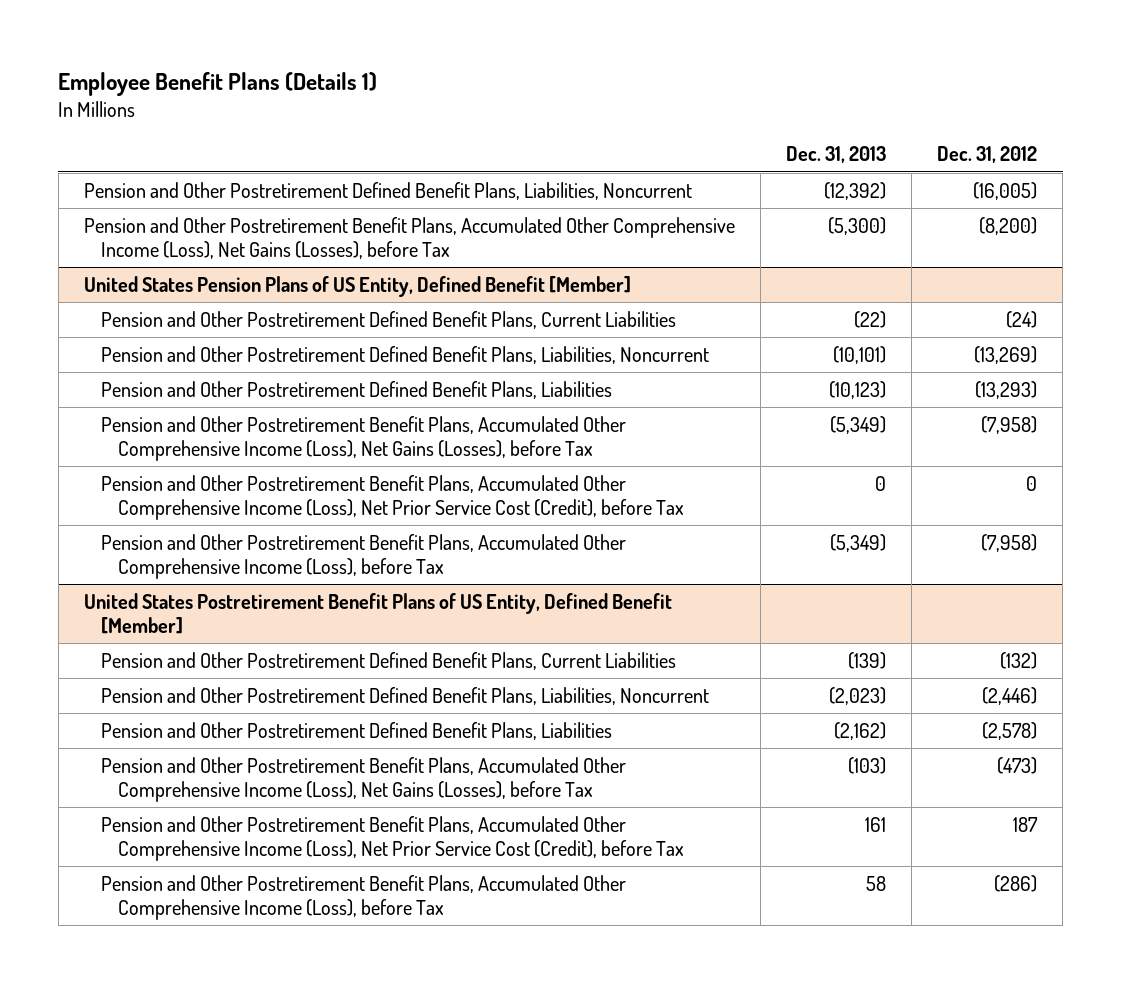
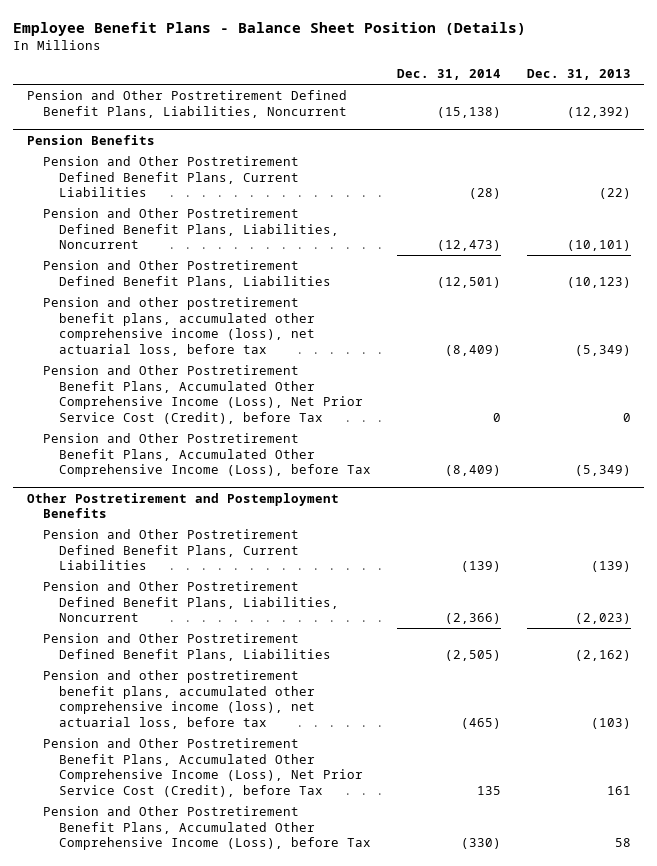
[58,71,378,96] Employee Benefit Plans (Details 1) -> [13,22,527,37] Employee Benefit Plans - Balance Sheet Position (Details)
[937,146,1038,164] Dec. 31, 2012 -> none
none -> [396,69,501,81] Dec. 31, 2014
[83,216,735,259] Pension and Other Postretirement Benefit Plans, Accumulated Other Comprehensive Income (Loss), Net Gains (Losses), before Tax -> none
[83,275,631,297] United States Pension Plans of US Entity, Defined Benefit [Member] -> none
none -> [26,134,155,145] Pension Benefits
[101,415,627,461] Pension and Other Postretirement Benefit Plans, Accumulated Other Comprehensive Income (Loss), Net Gains (Losses), before Tax -> [42,297,315,356] Pension and other postretirement benefit plans, accumulated other comprehensive income (loss), net actuarial loss, before tax
[83,592,672,634] United States Postretirement Benefit Plans of US Entity, Defined Benefit [Member] -> none
none -> [26,492,339,519] Other Postretirement and Postemployment Benefits
[101,756,627,802] Pension and Other Postretirement Benefit Plans, Accumulated Other Comprehensive Income (Loss), Net Gains (Losses), before Tax -> [42,670,315,729] Pension and other postretirement benefit plans, accumulated other comprehensive income (loss), net actuarial loss, before tax

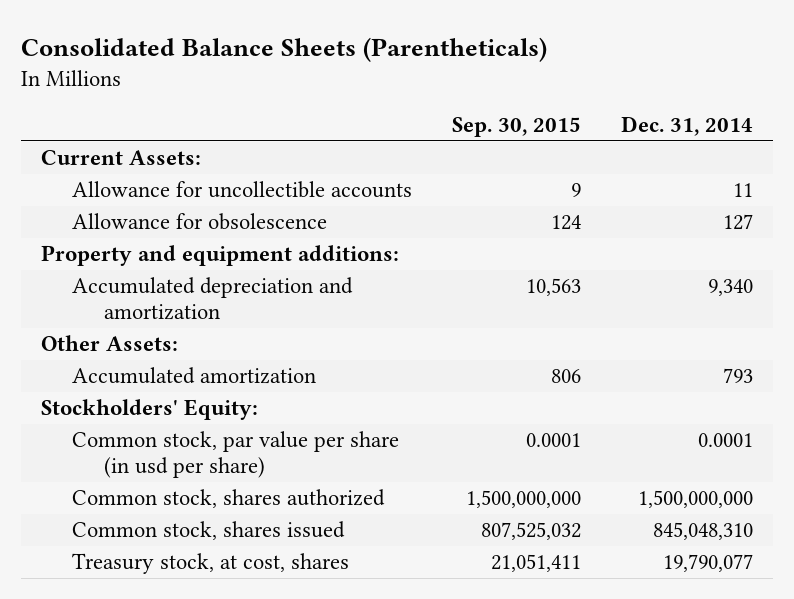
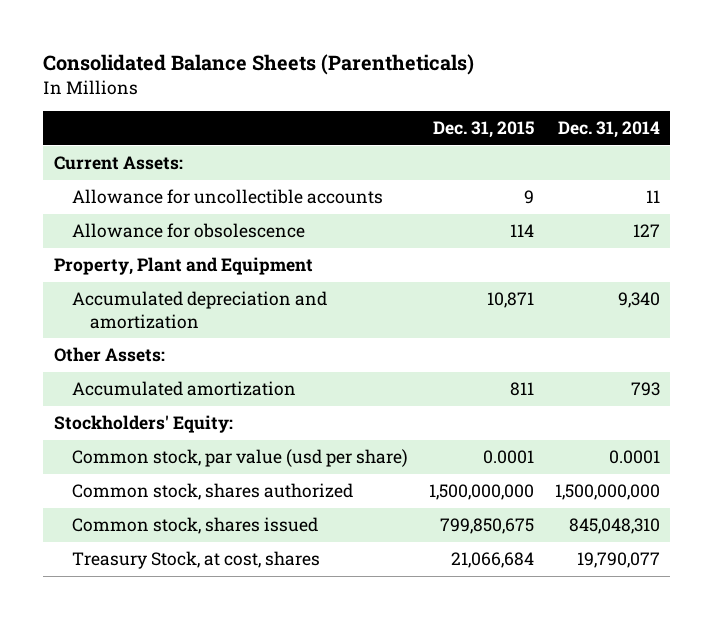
[452,117,582,138] Sep. 30, 2015 -> none
none -> [432,121,534,139] Dec. 31, 2015
[40,245,399,267] Property and equipment additions: -> [53,257,313,276] Property, Plant and Equipment
[72,431,400,479] Common stock, par value per share (in usd per share) -> [71,449,408,468] Common stock, par value (usd per share)
[72,553,350,575] Treasury stock, at cost, shares -> [71,551,320,570] Treasury Stock, at cost, shares

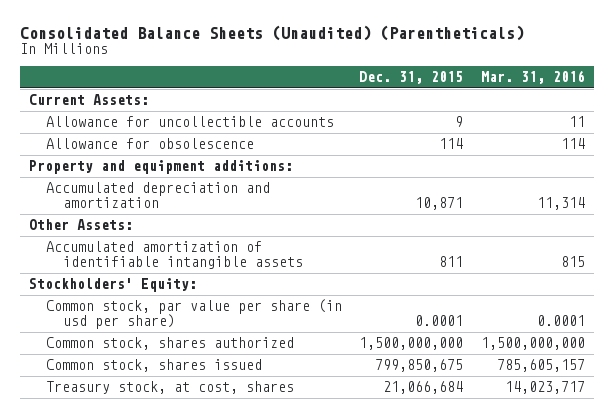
[43,54,475,76] Consolidated Balance Sheets (Parentheticals) -> [20,24,525,41] Consolidated Balance Sheets (Unaudited) (Parentheticals)
[557,121,660,139] Dec. 31, 2014 -> none
none -> [480,70,585,85] Mar. 31, 2016
[53,257,313,276] Property, Plant and Equipment -> [29,160,294,175] Property and equipment additions:
[71,381,296,397] Accumulated amortization -> [46,241,304,270] Accumulated amortization of identifiable intangible assets
[71,449,408,468] Common stock, par value (usd per share) -> [46,299,343,330] Common stock, par value per share (in usd per share)
[71,551,320,570] Treasury Stock, at cost, shares -> [46,381,295,395] Treasury stock, at cost, shares

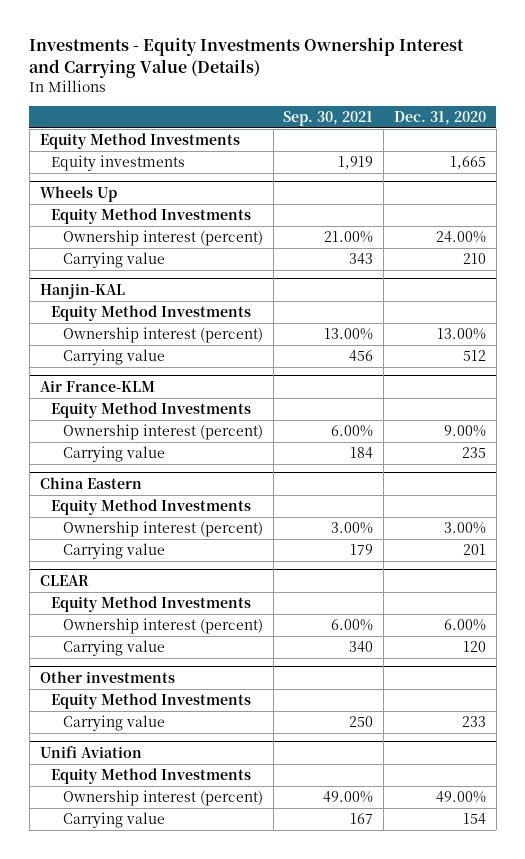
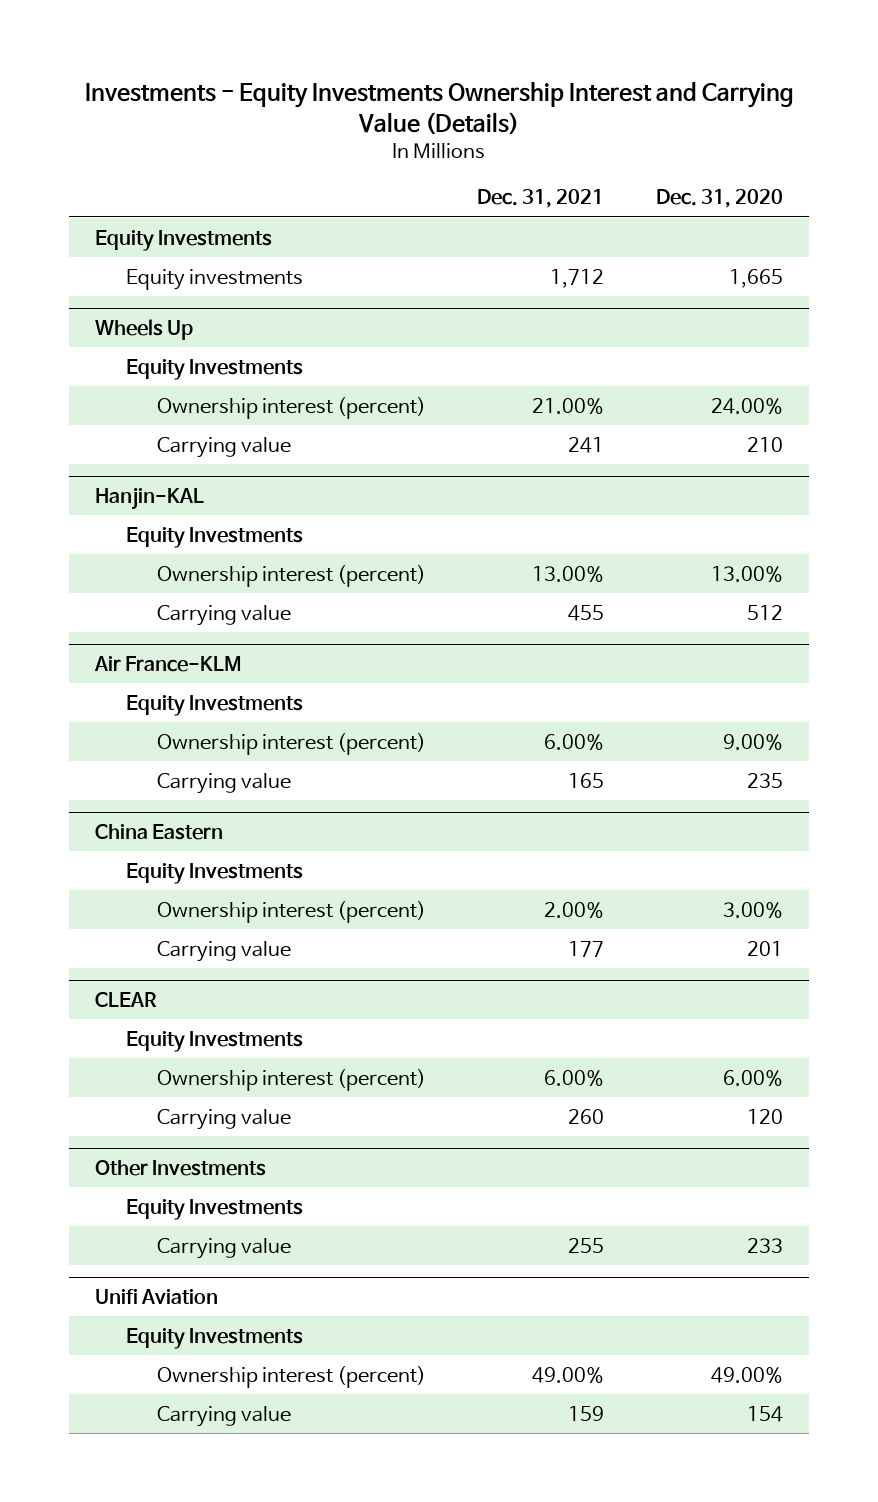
[283,110,374,126] Sep. 30, 2021 -> none
none -> [477,189,605,209] Dec. 31, 2021
[39,133,240,150] Equity Method Investments -> [94,229,272,251] Equity Investments
[51,208,252,225] Equity Method Investments -> [125,358,303,380] Equity Investments
[51,305,252,322] Equity Method Investments -> [125,526,303,548] Equity Investments
[51,402,252,419] Equity Method Investments -> [125,694,303,716] Equity Investments
[51,499,252,516] Equity Method Investments -> [125,862,303,884] Equity Investments
[51,596,252,613] Equity Method Investments -> [125,1030,303,1052] Equity Investments
[39,670,175,683] Other investments -> [94,1159,266,1176] Other Investments
[51,693,252,710] Equity Method Investments -> [125,1198,303,1220] Equity Investments
[51,768,252,785] Equity Method Investments -> [125,1327,303,1349] Equity Investments

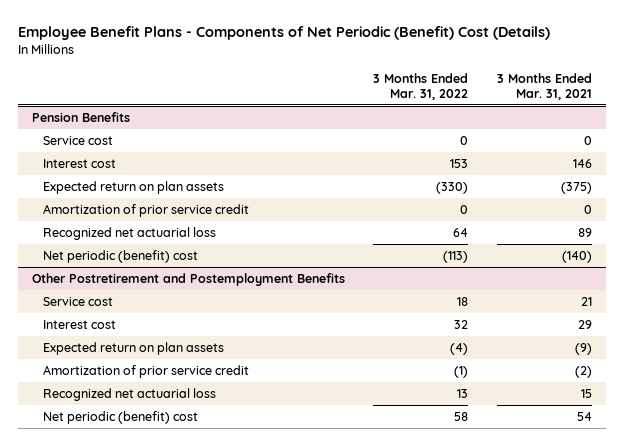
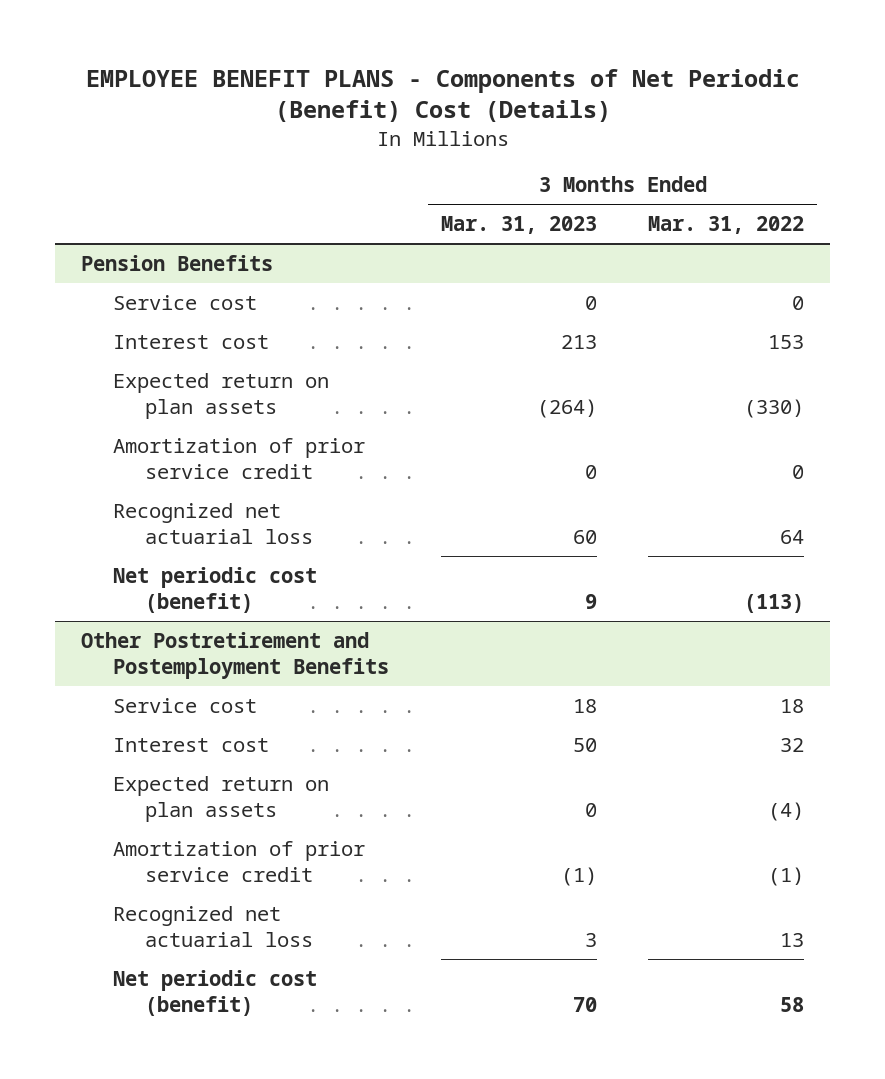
[18,26,551,41] Employee Benefit Plans - Components of Net Periodic (Benefit) Cost (Details) -> [85,68,800,123] EMPLOYEE BENEFIT PLANS - Components of Net Periodic (Benefit) Cost (Details)
[496,72,592,100] 3 Months Ended Mar. 31, 2021 -> none
none -> [440,216,597,235] Mar. 31, 2023
[42,249,198,263] Net periodic (benefit) cost -> [113,566,318,613] Net periodic cost (benefit)
[42,410,198,424] Net periodic (benefit) cost -> [113,969,318,1016] Net periodic cost (benefit)

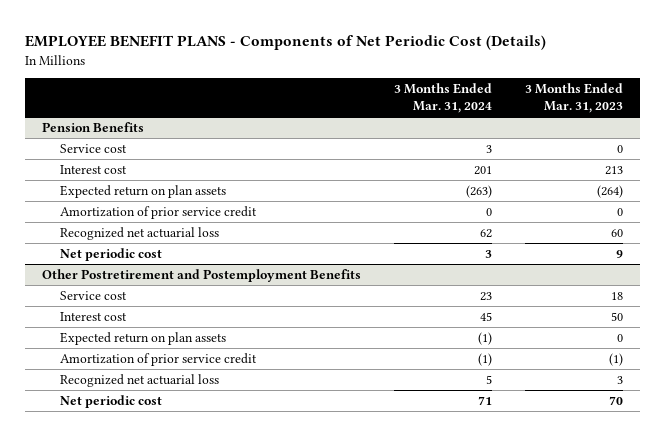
[85,68,800,123] EMPLOYEE BENEFIT PLANS - Components of Net Periodic (Benefit) Cost (Details) -> [25,35,547,51] EMPLOYEE BENEFIT PLANS - Components of Net Periodic Cost (Details)
[648,216,805,235] Mar. 31, 2022 -> none
none -> [394,83,493,114] 3 Months Ended Mar. 31, 2024
[113,566,318,613] Net periodic cost (benefit) -> [59,247,162,261] Net periodic cost
[113,969,318,1016] Net periodic cost (benefit) -> [59,394,162,408] Net periodic cost

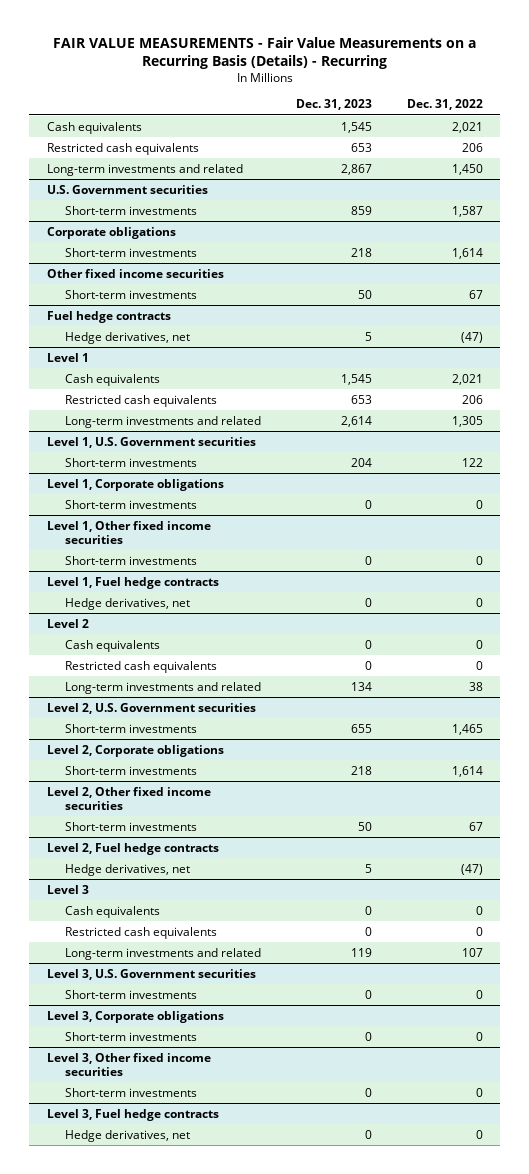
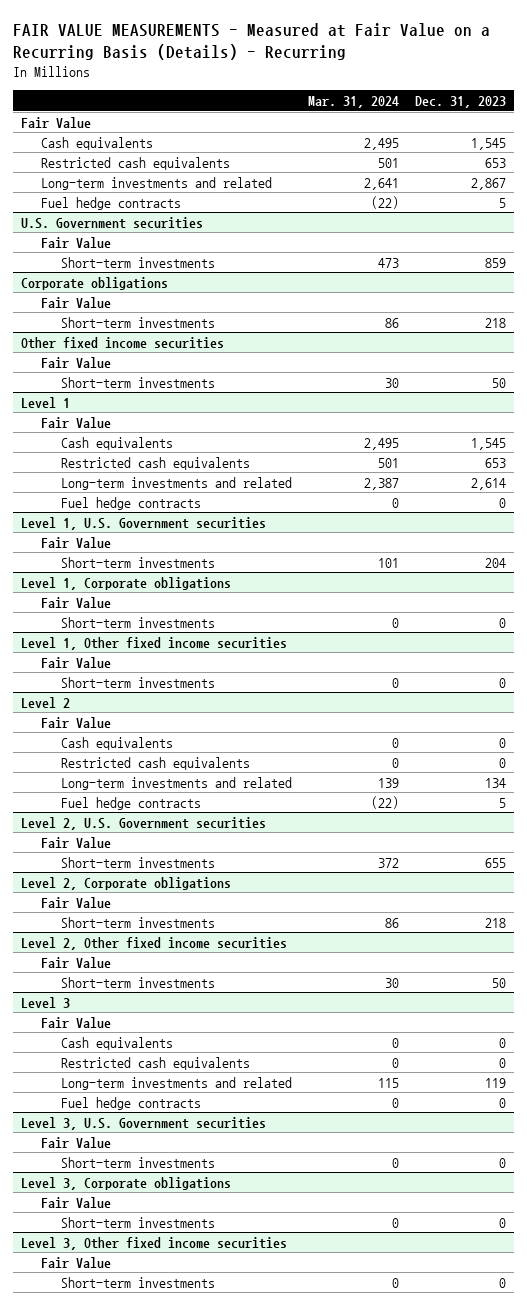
[52,36,476,69] FAIR VALUE MEASUREMENTS - Fair Value Measurements on a Recurring Basis (Details) - Recurring -> [12,22,490,60] FAIR VALUE MEASUREMENTS - Measured at Fair Value on a Recurring Basis (Details) - Recurring
[406,99,483,111] Dec. 31, 2022 -> none
none -> [308,95,400,108] Mar. 31, 2024
none -> [20,116,91,128] Fair Value
none -> [40,196,181,210] Fuel hedge contracts
none -> [40,236,111,248] Fair Value
none -> [40,296,111,308] Fair Value
none -> [40,356,111,368] Fair Value
[46,310,171,323] Fuel hedge contracts -> none
[64,331,190,344] Hedge derivatives, net -> none
none -> [40,416,111,428] Fair Value
none -> [61,496,202,510] Fuel hedge contracts
none -> [40,536,111,548] Fair Value
none -> [40,596,111,608] Fair Value
none -> [40,656,111,668] Fair Value
[46,576,219,589] Level 1, Fuel hedge contracts -> none
[64,597,190,610] Hedge derivatives, net -> none
none -> [40,716,111,728] Fair Value
none -> [61,796,202,810] Fuel hedge contracts
none -> [40,836,111,848] Fair Value
none -> [40,896,111,908] Fair Value
none -> [40,956,111,968] Fair Value
[46,842,219,855] Level 2, Fuel hedge contracts -> none
[64,863,190,876] Hedge derivatives, net -> none
none -> [40,1016,111,1028] Fair Value
none -> [61,1096,202,1110] Fuel hedge contracts
none -> [40,1136,111,1148] Fair Value
none -> [40,1196,111,1208] Fair Value
none -> [40,1256,111,1268] Fair Value
[46,1108,219,1121] Level 3, Fuel hedge contracts -> none
[64,1129,190,1142] Hedge derivatives, net -> none

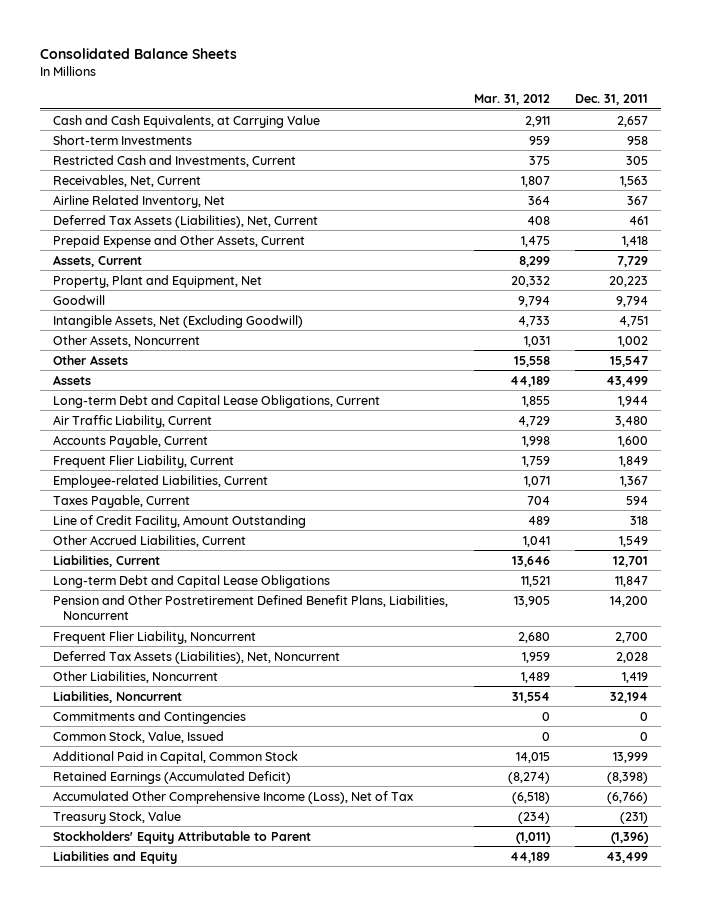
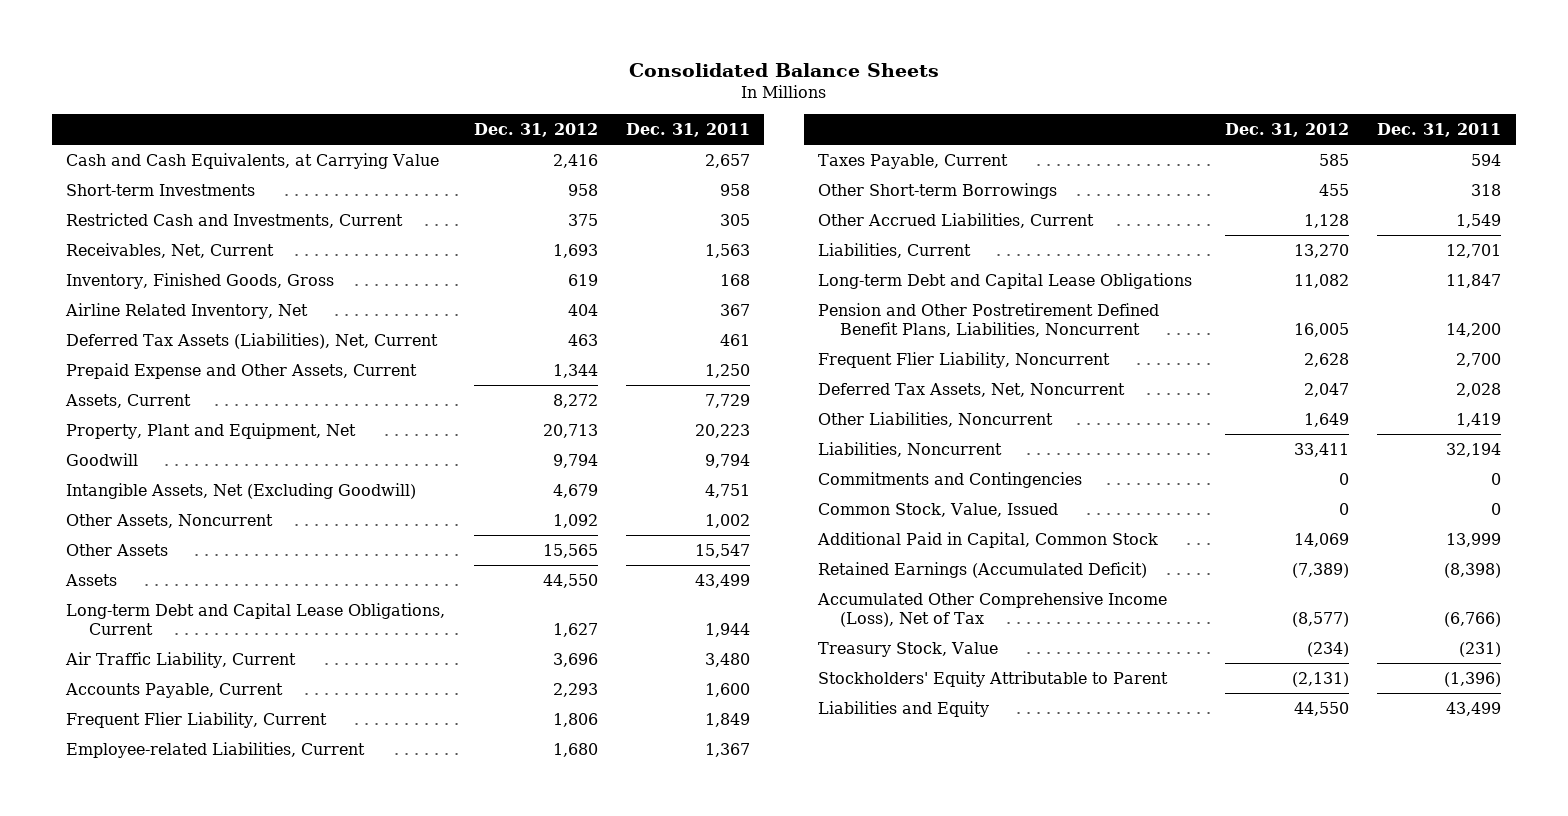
[473,93,550,105] Mar. 31, 2012 -> none
none -> [473,123,598,138] Dec. 31, 2012
none -> [66,272,335,289] Inventory, Finished Goods, Gross
[622,235,649,247] 1,418 -> [704,363,750,378] 1,250
[52,514,306,528] Line of Credit Facility, Amount Outstanding -> [817,182,1057,199] Other Short-term Borrowings
[52,650,340,664] Deferred Tax Assets (Liabilities), Net, Noncurrent -> [817,382,1125,397] Deferred Tax Assets, Net, Noncurrent

